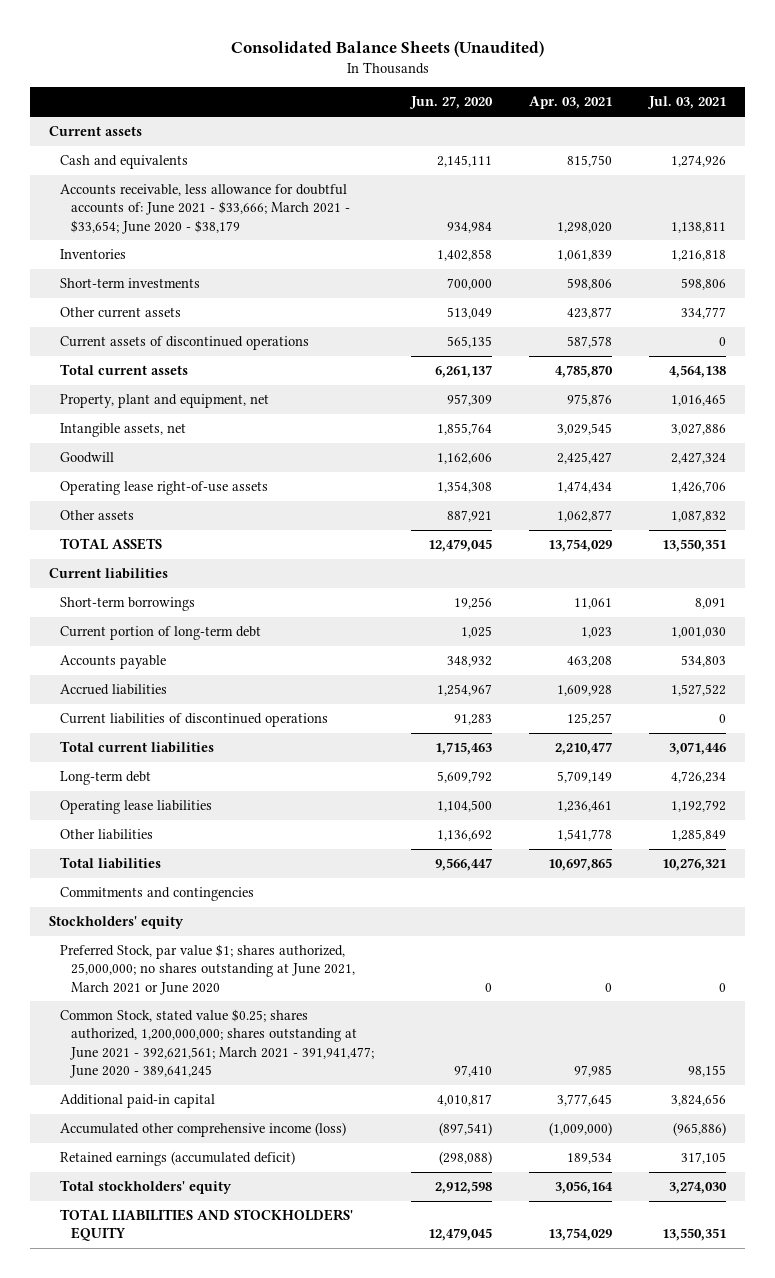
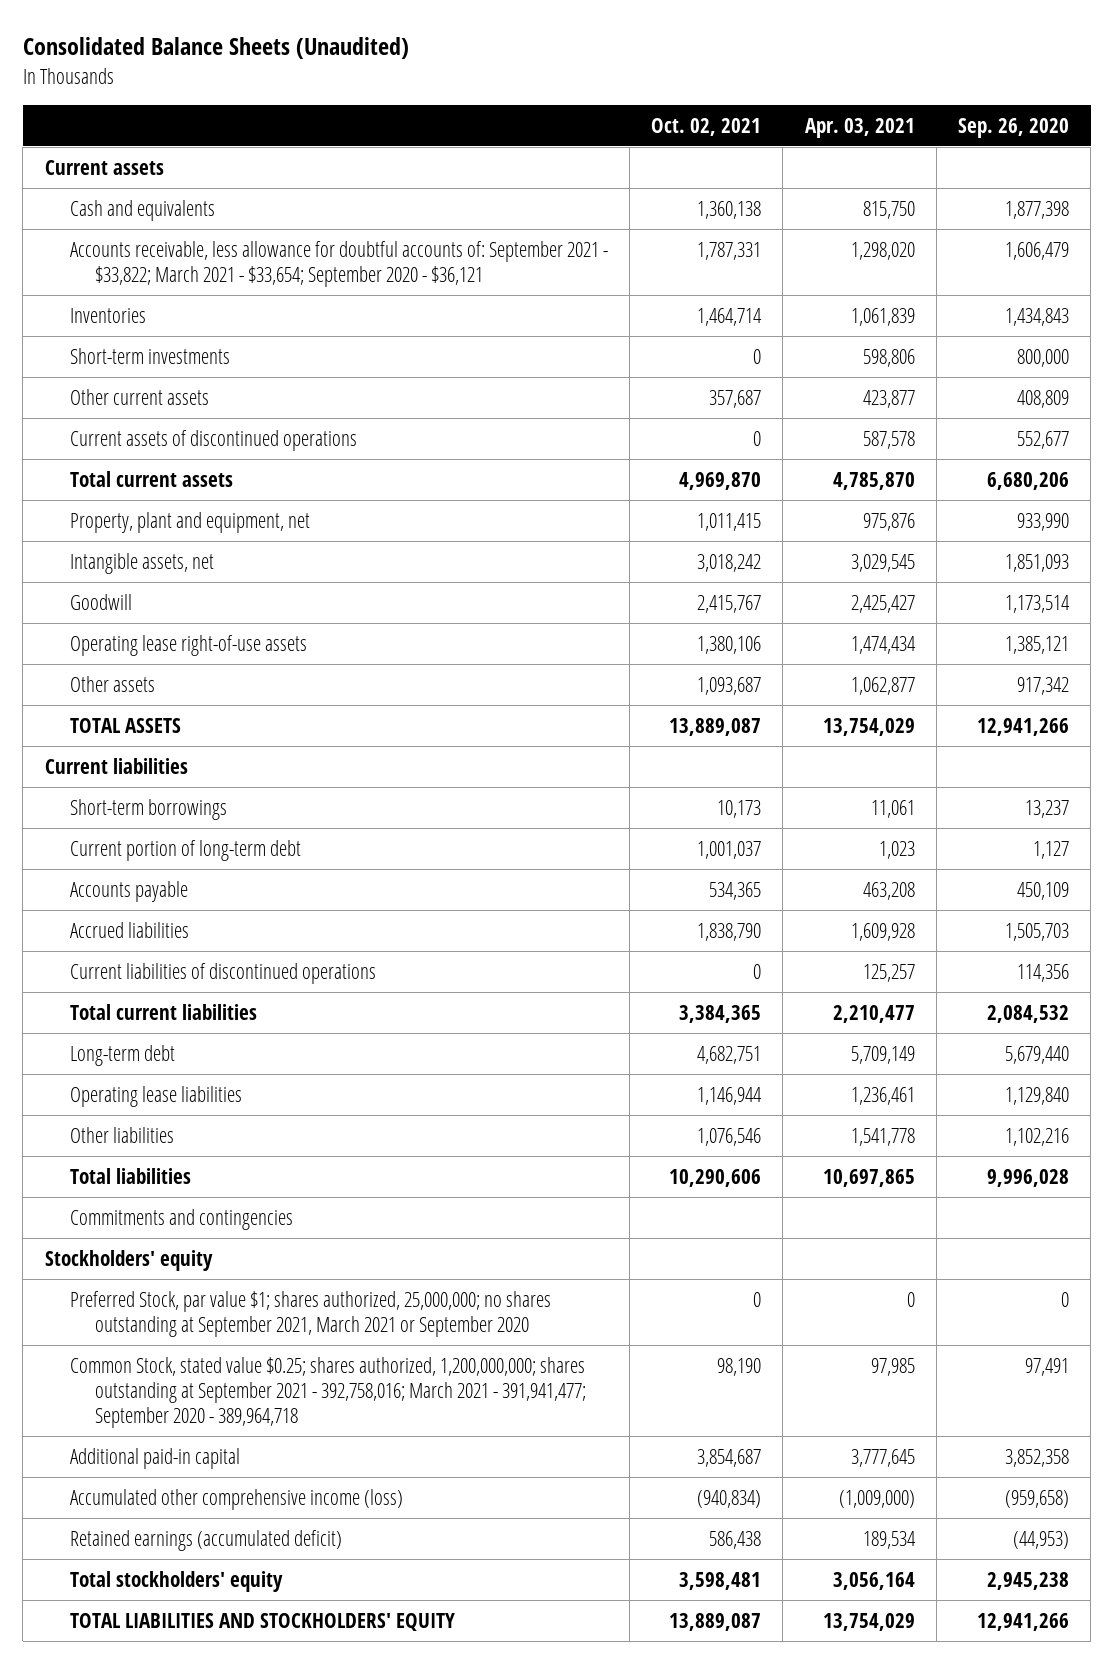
[409,96,494,110] Jun. 27, 2020 -> none
[647,96,727,110] Jul. 03, 2021 -> none
none -> [651,117,762,136] Oct. 02, 2021
none -> [958,117,1070,138] Sep. 26, 2020
[59,184,350,234] Accounts receivable, less allowance for doubtful accounts of: June 2021 - $33,666; March 2021 - $33,654; June 2020 - $38,179 -> [69,241,608,287] Accounts receivable, less allowance for doubtful accounts of: September 2021 - $33,822; March 2021 - $33,654; September 2020 - $36,121
[59,944,355,995] Preferred Stock, par value $1; shares authorized, 25,000,000; no shares outstanding at June 2021, March 2021 or June 2020 -> [69,1291,551,1337] Preferred Stock, par value $1; shares authorized, 25,000,000; no shares outstanding at September 2021, March 2021 or September 2020
[59,1009,374,1079] Common Stock, stated value $0.25; shares authorized, 1,200,000,000; shares outstanding at June 2021 - 392,621,561; March 2021 - 391,941,477; June 2020 - 389,641,245 -> [69,1357,586,1428] Common Stock, stated value $0.25; shares authorized, 1,200,000,000; shares outstanding at September 2021 - 392,758,016; March 2021 - 391,941,477; September 2020 - 389,964,718

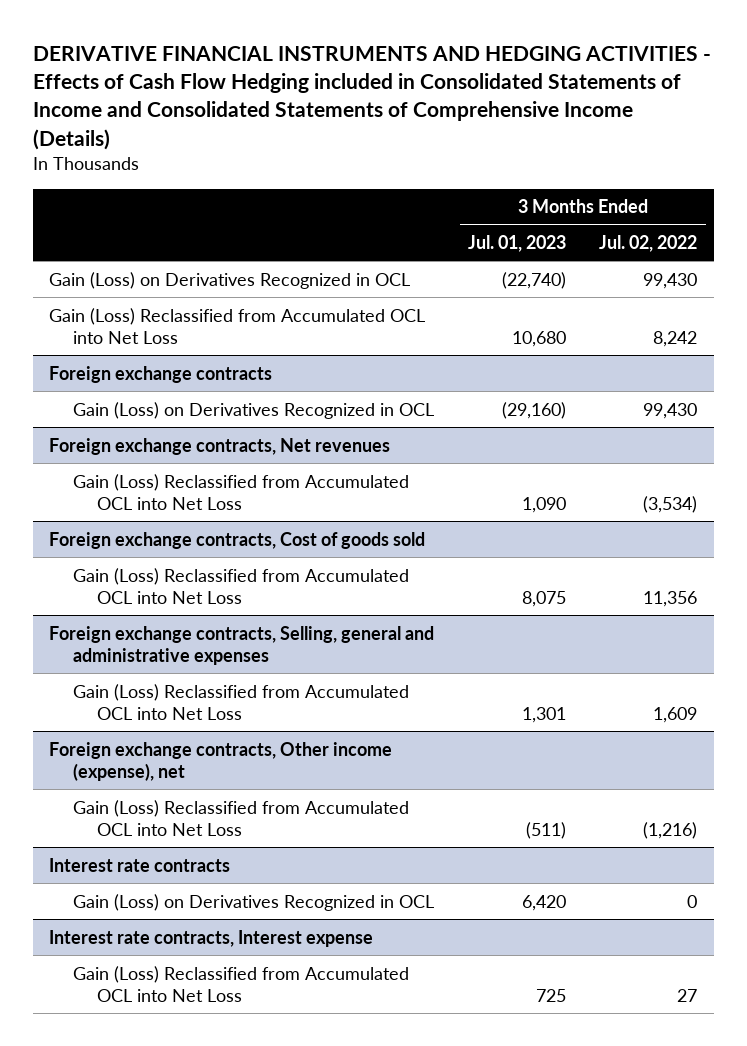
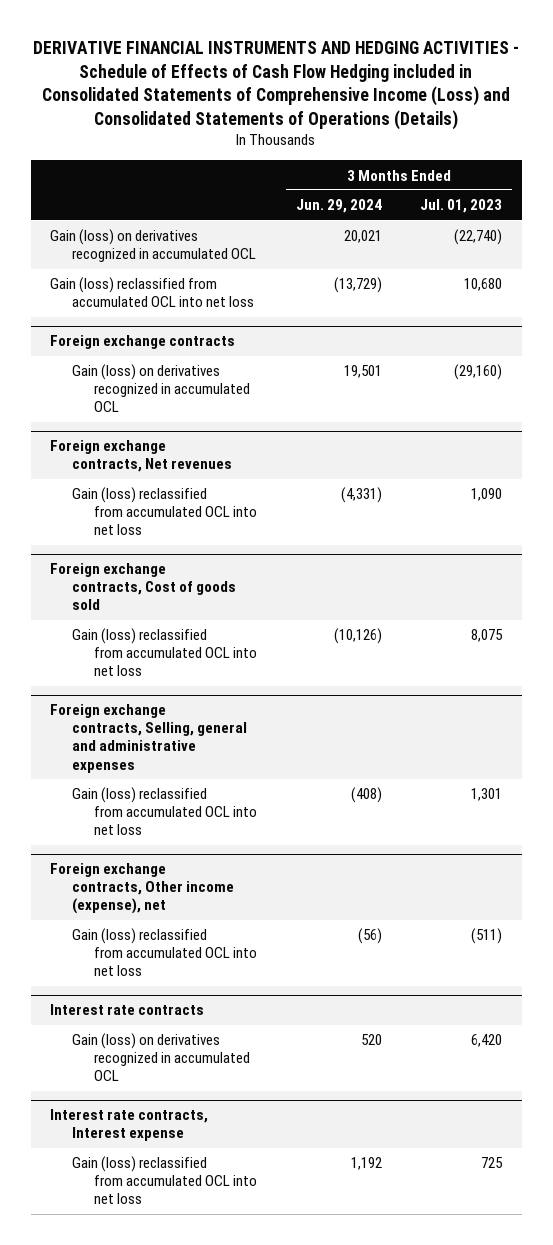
[32,45,711,150] DERIVATIVE FINANCIAL INSTRUMENTS AND HEDGING ACTIVITIES - Effects of Cash Flow Hedging included in Consolidated Statements of Income and Consolidated Statements of Comprehensive Income (Details) -> [33,41,520,130] DERIVATIVE FINANCIAL INSTRUMENTS AND HEDGING ACTIVITIES - Schedule of Effects of Cash Flow Hedging included in Consolidated Statements of Comprehensive Income (Loss) and Consolidated Statements of Operations (Details)
[599,235,698,253] Jul. 02, 2022 -> none
none -> [295,199,382,214] Jun. 29, 2024
[49,271,411,289] Gain (Loss) on Derivatives Recognized in OCL -> [50,229,257,263] Gain (loss) on derivatives recognized in accumulated OCL
[49,307,426,344] Gain (Loss) Reclassified from Accumulated OCL into Net Loss -> [50,277,255,308] Gain (loss) reclassified from accumulated OCL into net loss
[73,401,435,419] Gain (Loss) on Derivatives Recognized in OCL -> [72,364,251,413] Gain (loss) on derivatives recognized in accumulated OCL
[73,473,410,510] Gain (Loss) Reclassified from Accumulated OCL into Net Loss -> [72,487,258,536] Gain (loss) reclassified from accumulated OCL into net loss
[73,567,410,604] Gain (Loss) Reclassified from Accumulated OCL into Net Loss -> [72,628,258,677] Gain (loss) reclassified from accumulated OCL into net loss
[73,683,410,720] Gain (Loss) Reclassified from Accumulated OCL into Net Loss -> [72,787,258,836] Gain (loss) reclassified from accumulated OCL into net loss
[73,799,410,836] Gain (Loss) Reclassified from Accumulated OCL into Net Loss -> [72,928,258,977] Gain (loss) reclassified from accumulated OCL into net loss
[73,893,435,911] Gain (Loss) on Derivatives Recognized in OCL -> [72,1033,251,1082] Gain (loss) on derivatives recognized in accumulated OCL
[73,965,410,1002] Gain (Loss) Reclassified from Accumulated OCL into Net Loss -> [72,1156,258,1205] Gain (loss) reclassified from accumulated OCL into net loss

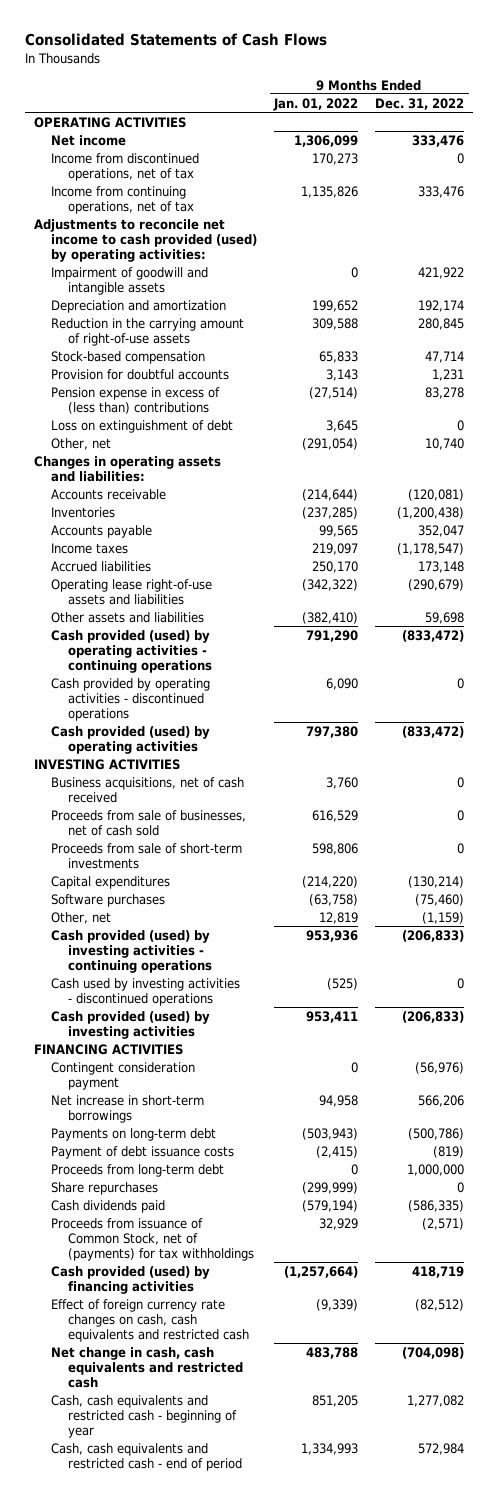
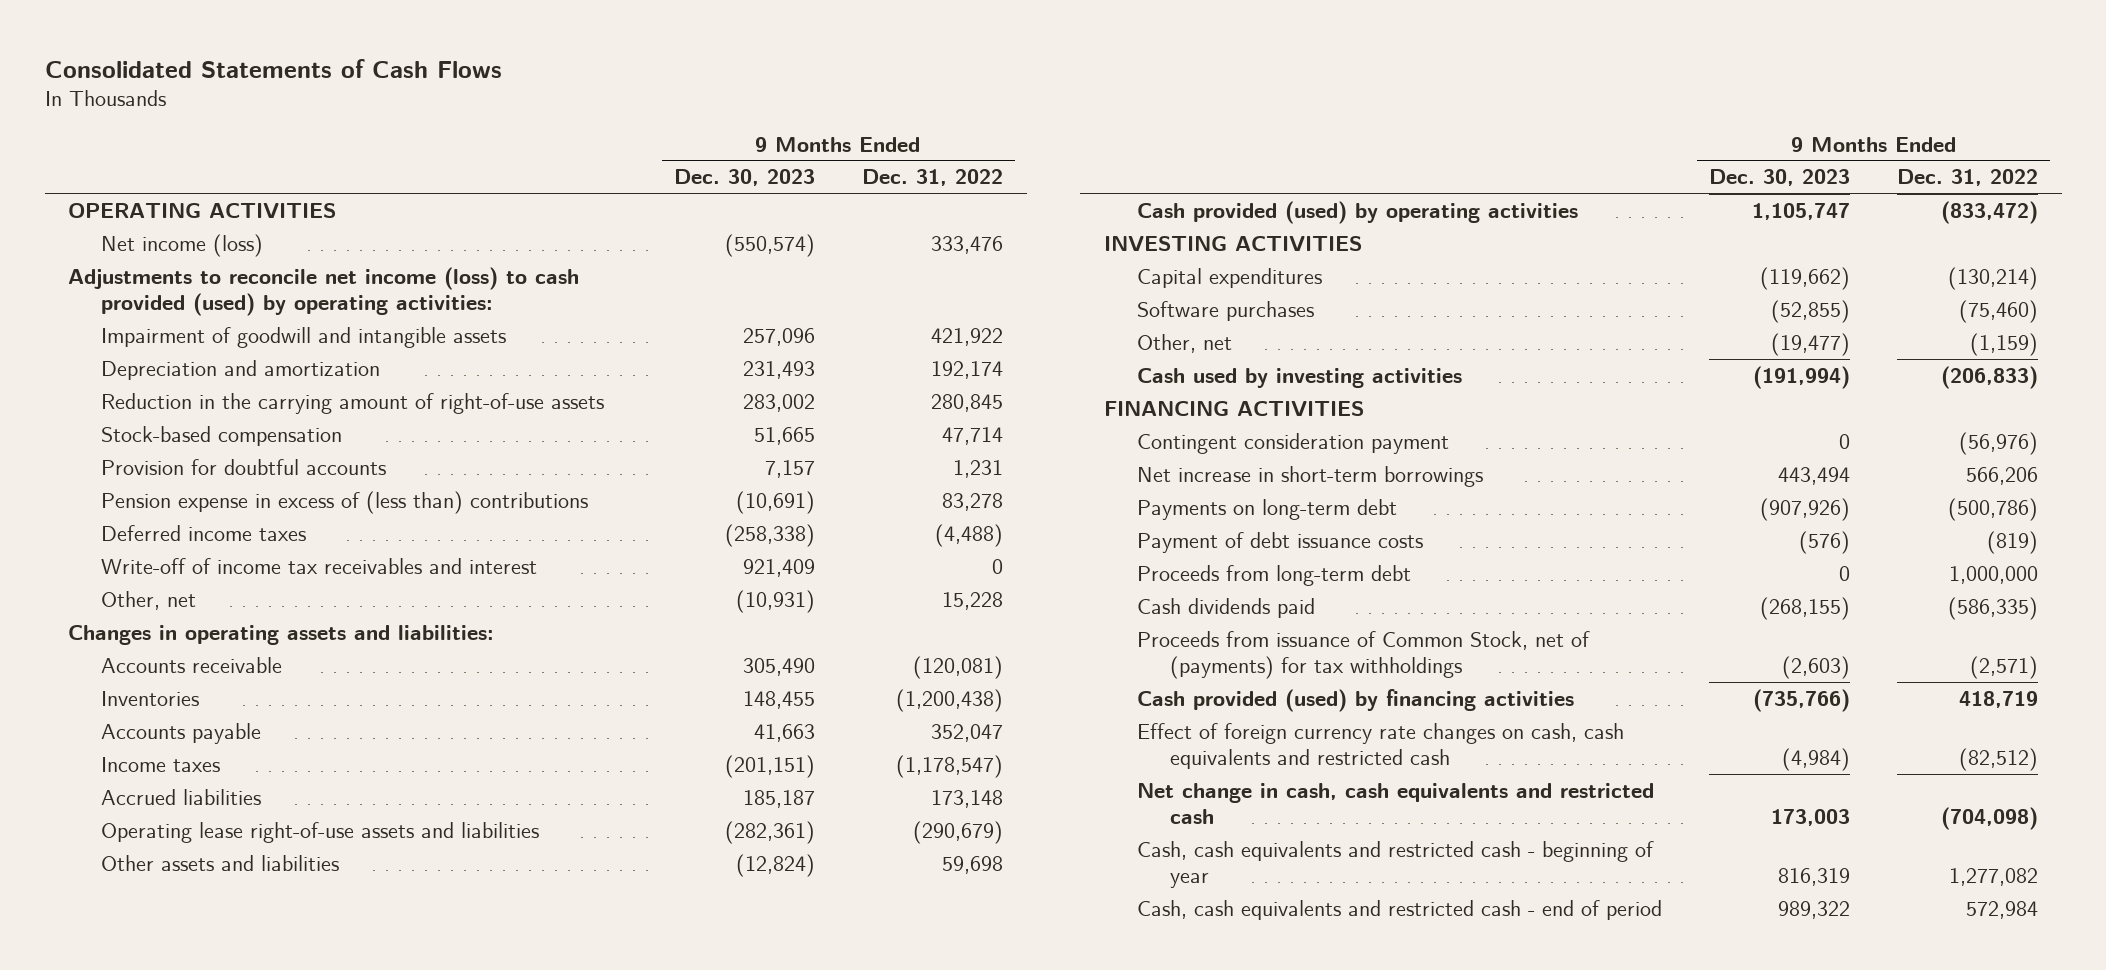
[273,97,359,111] Jan. 01, 2022 -> none
none -> [673,169,815,187] Dec. 30, 2023
[50,152,199,181] Income from discontinued operations, net of tax -> none
[50,185,195,214] Income from continuing operations, net of tax -> none
[50,134,126,146] Net income -> [101,233,264,257] Net income (loss)
[33,218,257,262] Adjustments to reconcile net income to cash provided (used) by operating activities: -> [68,266,580,317] Adjustments to reconcile net income (loss) to cash provided (used) by operating activities:
[50,419,233,433] Loss on extinguishment of debt -> none
none -> [101,524,307,541] Deferred income taxes
none -> [101,557,538,574] Write-off of income tax receivables and interest
[425,437,465,450] 10,740 -> [941,591,1003,610] 15,228
[50,629,213,673] Cash provided (used) by operating activities - continuing operations -> none
[50,677,210,721] Cash provided by operating activities - discontinued operations -> none
[50,776,244,803] Business acquisitions, net of cash received -> none
[50,809,246,836] Proceeds from sale of businesses, net of cash sold -> none
[50,842,242,869] Proceeds from sale of short-term investments -> none
[50,929,213,973] Cash provided (used) by investing activities - continuing operations -> none
[50,977,240,1006] Cash used by investing activities - discontinued operations -> none
[50,1010,210,1039] Cash provided (used) by investing activities -> [1136,367,1462,388] Cash used by investing activities
[50,1181,158,1195] Share repurchases -> none

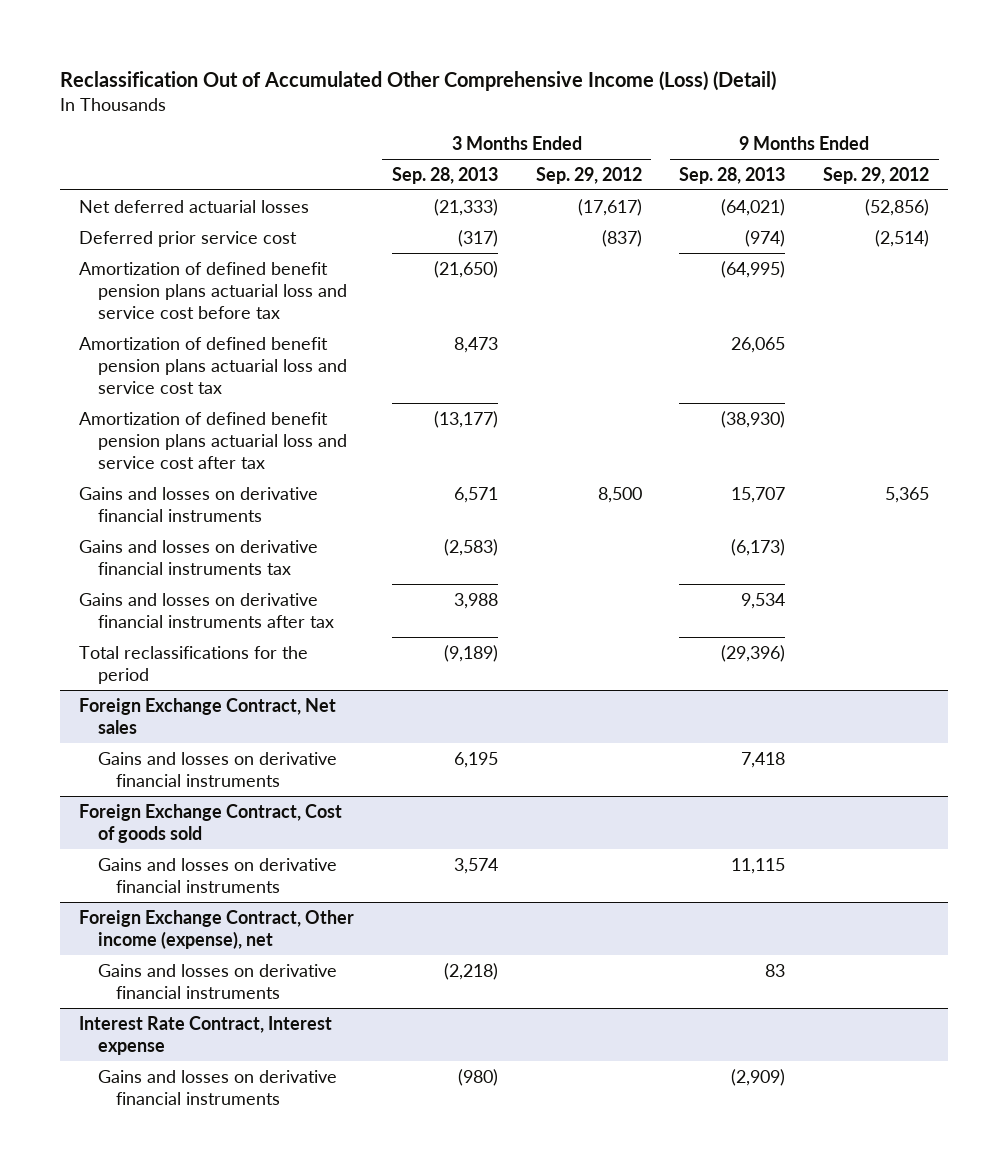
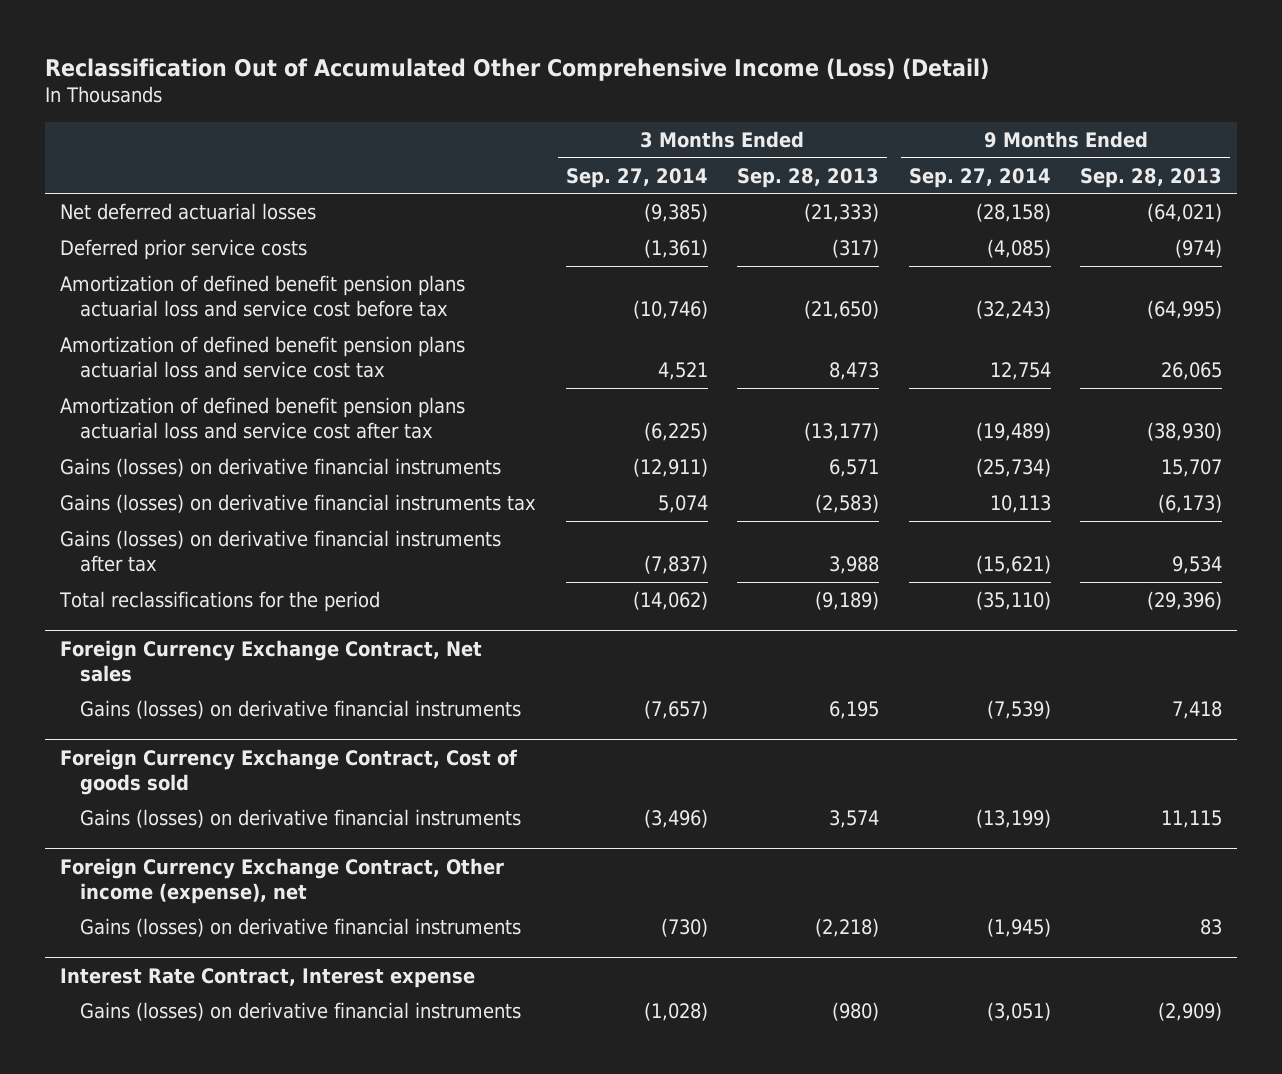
[535,166,642,184] Sep. 29, 2012 -> none
[823,166,930,184] Sep. 29, 2012 -> none
none -> [565,167,708,188] Sep. 27, 2014
none -> [908,167,1051,188] Sep. 27, 2014
[78,230,297,247] Deferred prior service cost -> [59,239,307,261] Deferred prior service costs
[78,486,318,522] Gains and losses on derivative financial instruments -> [59,458,501,478] Gains (losses) on derivative financial instruments
[78,539,318,575] Gains and losses on derivative financial instruments tax -> [59,494,536,514] Gains (losses) on derivative financial instruments tax
[78,592,334,628] Gains and losses on derivative financial instruments after tax -> [59,530,501,573] Gains (losses) on derivative financial instruments after tax
[78,697,336,734] Foreign Exchange Contract, Net sales -> [59,639,482,682] Foreign Currency Exchange Contract, Net sales
[97,751,337,787] Gains and losses on derivative financial instruments -> [79,700,521,720] Gains (losses) on derivative financial instruments
[78,803,342,843] Foreign Exchange Contract, Cost of goods sold -> [59,748,517,795] Foreign Currency Exchange Contract, Cost of goods sold
[97,857,337,893] Gains and losses on derivative financial instruments -> [79,809,521,829] Gains (losses) on derivative financial instruments
[78,909,354,949] Foreign Exchange Contract, Other income (expense), net -> [59,857,504,904] Foreign Currency Exchange Contract, Other income (expense), net
[97,963,337,999] Gains and losses on derivative financial instruments -> [79,918,521,938] Gains (losses) on derivative financial instruments
[97,1069,337,1105] Gains and losses on derivative financial instruments -> [79,1002,521,1022] Gains (losses) on derivative financial instruments

